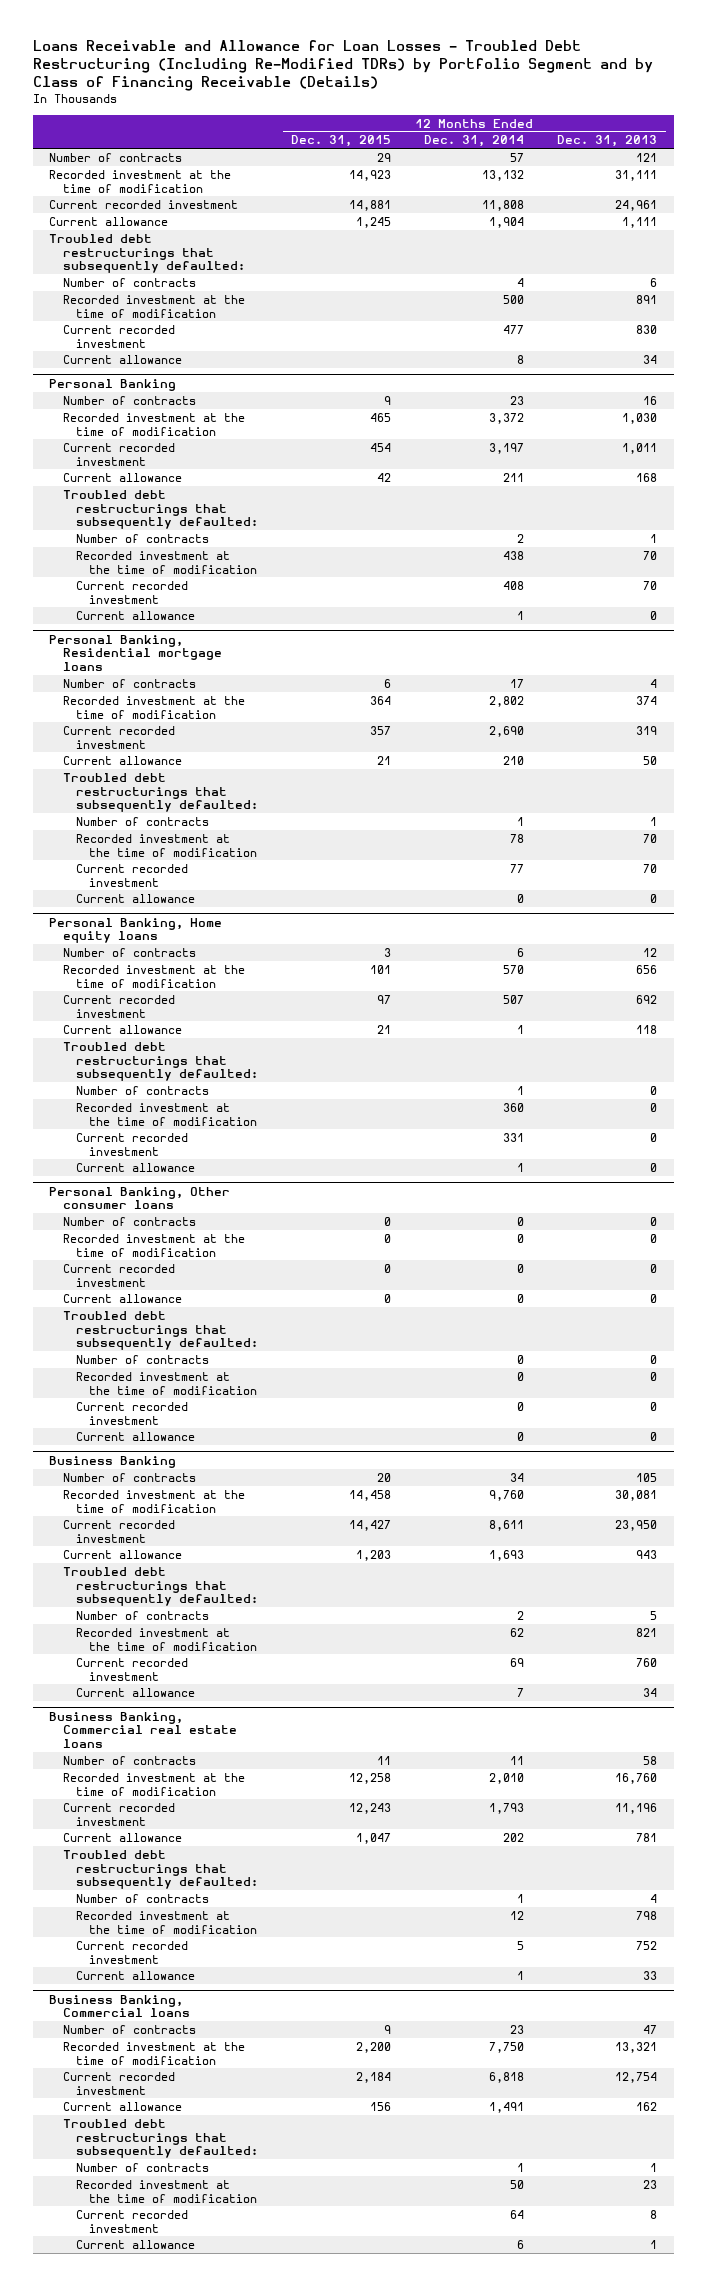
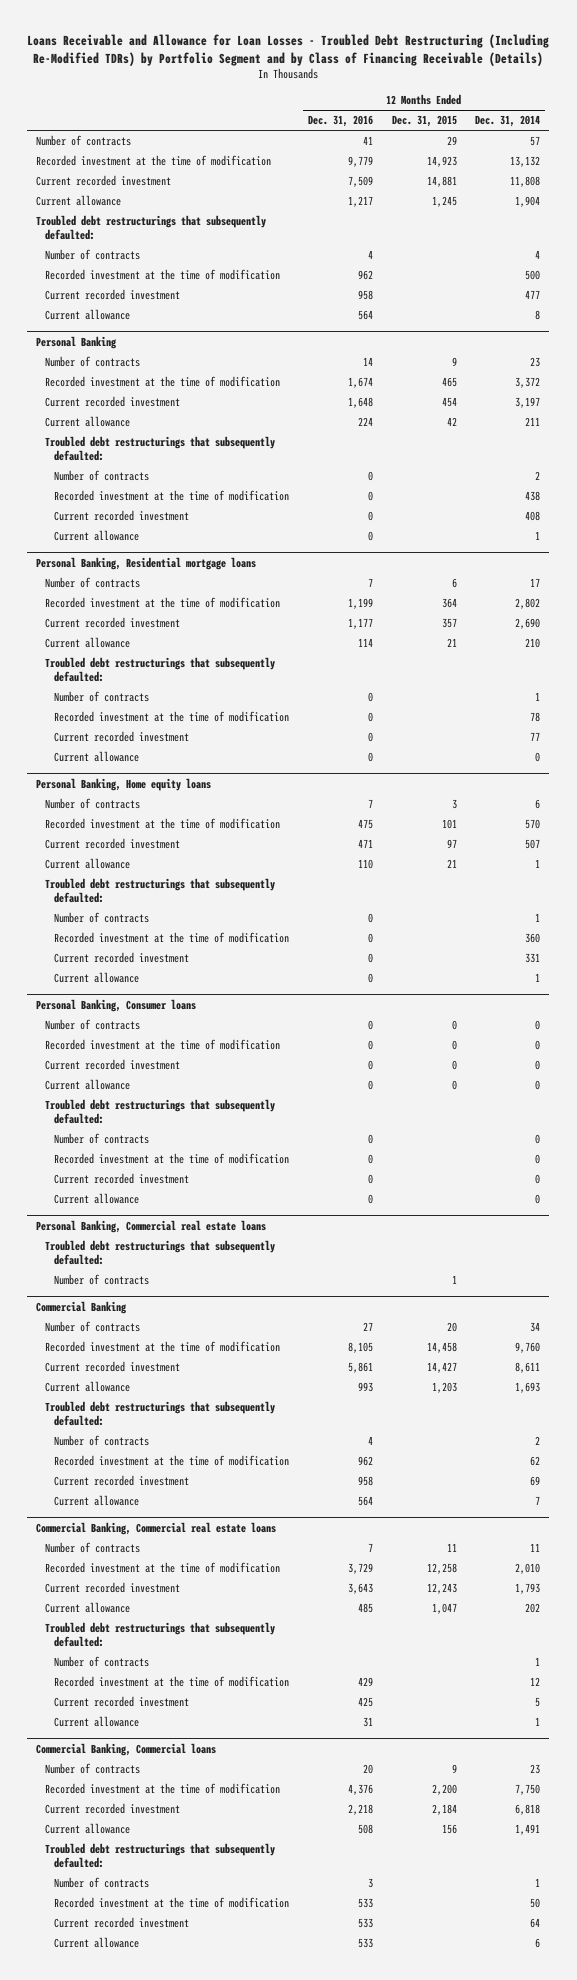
[557,135,658,148] Dec. 31, 2013 -> none
none -> [307,115,373,128] Dec. 31, 2016
[49,1186,231,1210] Personal Banking, Other consumer loans -> [36,999,197,1013] Personal Banking, Consumer loans
none -> [36,1220,267,1234] Personal Banking, Commercial real estate loans
none -> [45,1240,276,1266] Troubled debt restructurings that subsequently defaulted:
none -> [54,1274,150,1286] Number of contracts
[49,1455,177,1468] Business Banking -> [36,1301,128,1315] Commercial Banking
[49,1711,237,1749] Business Banking, Commercial real estate loans -> [36,1522,277,1536] Commercial Banking, Commercial real estate loans
[49,1994,190,2018] Business Banking, Commercial loans -> [36,1743,217,1757] Commercial Banking, Commercial loans

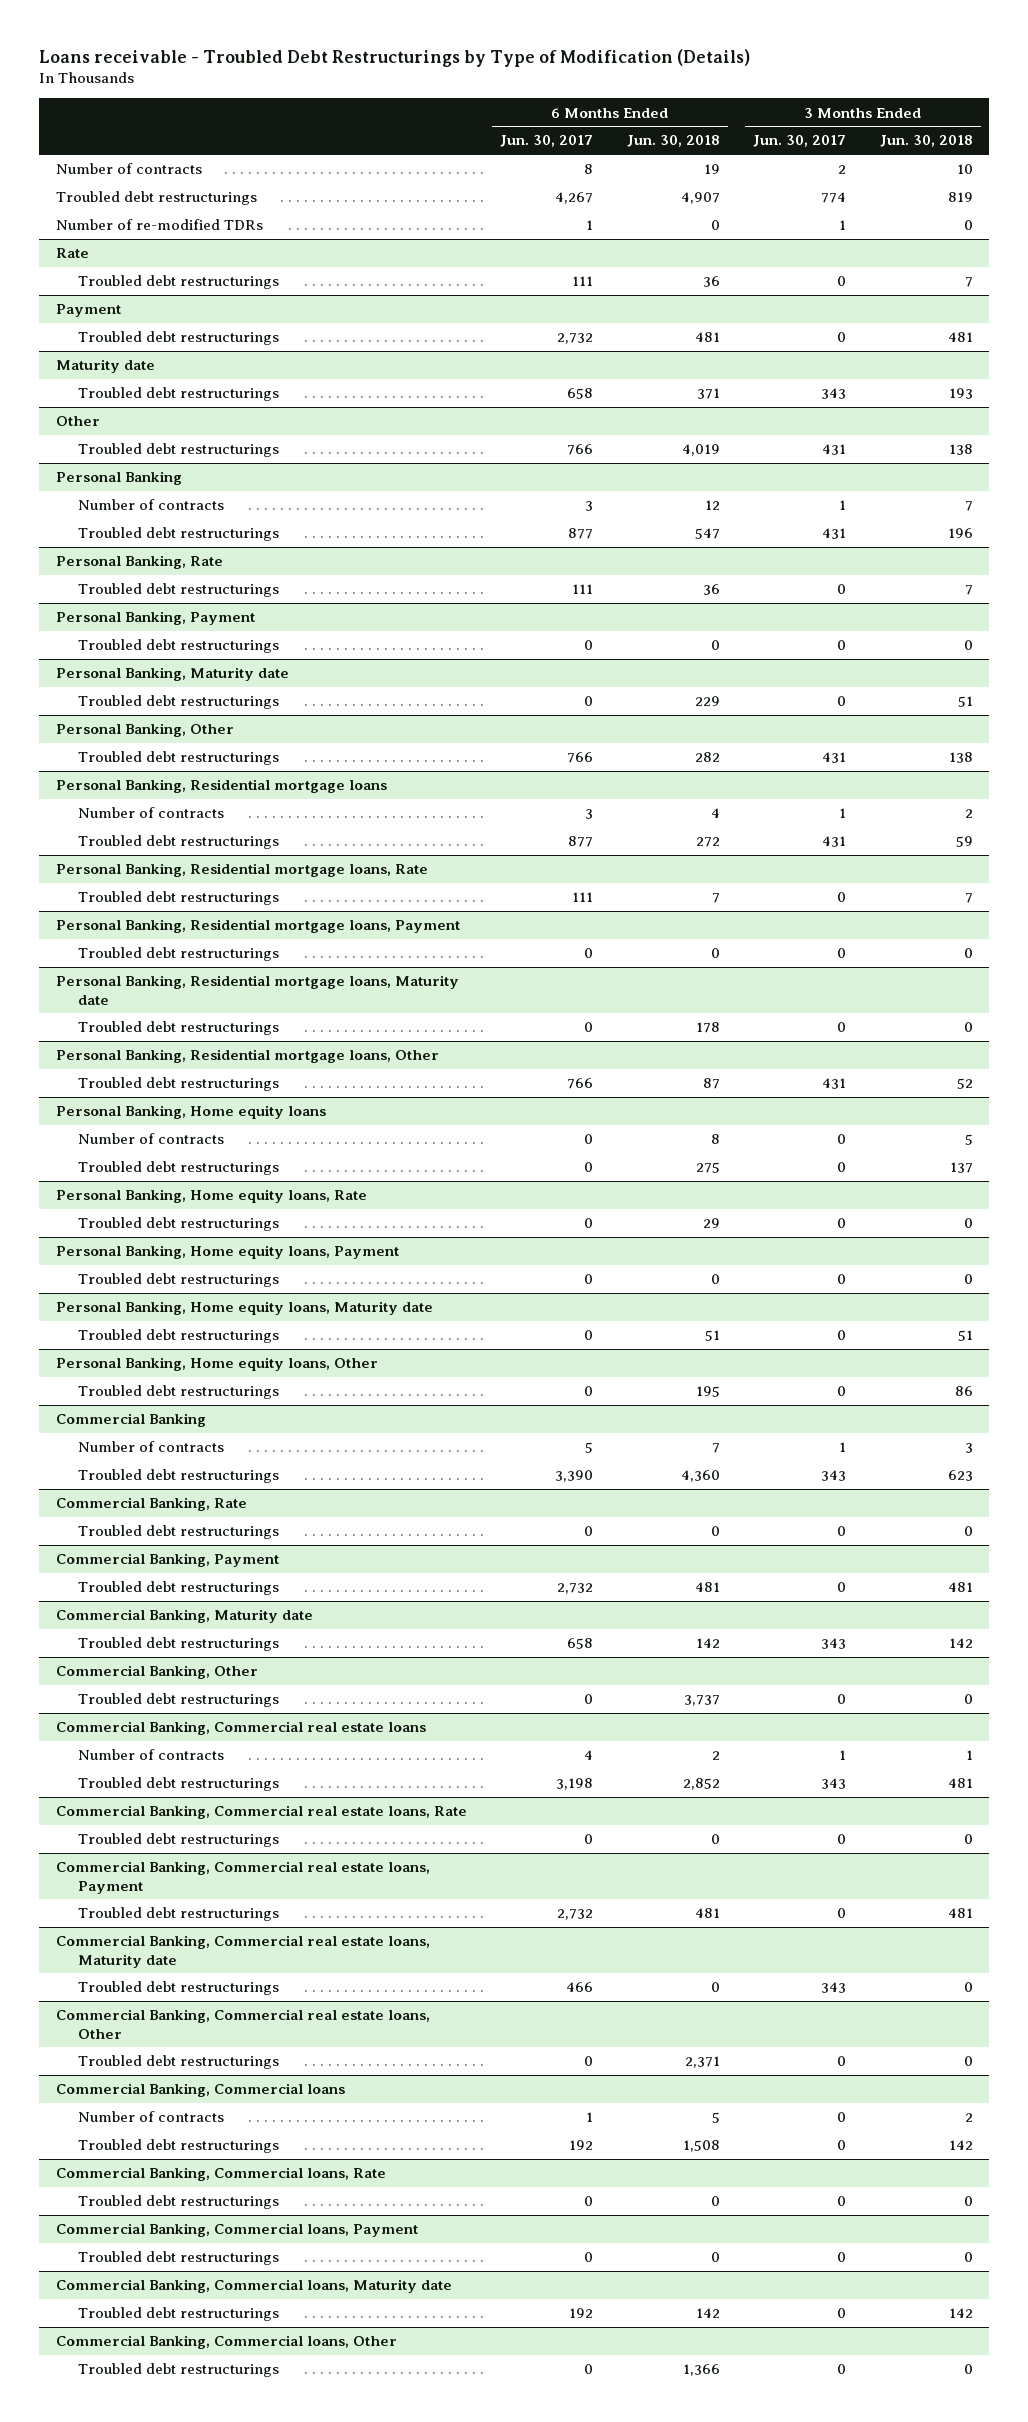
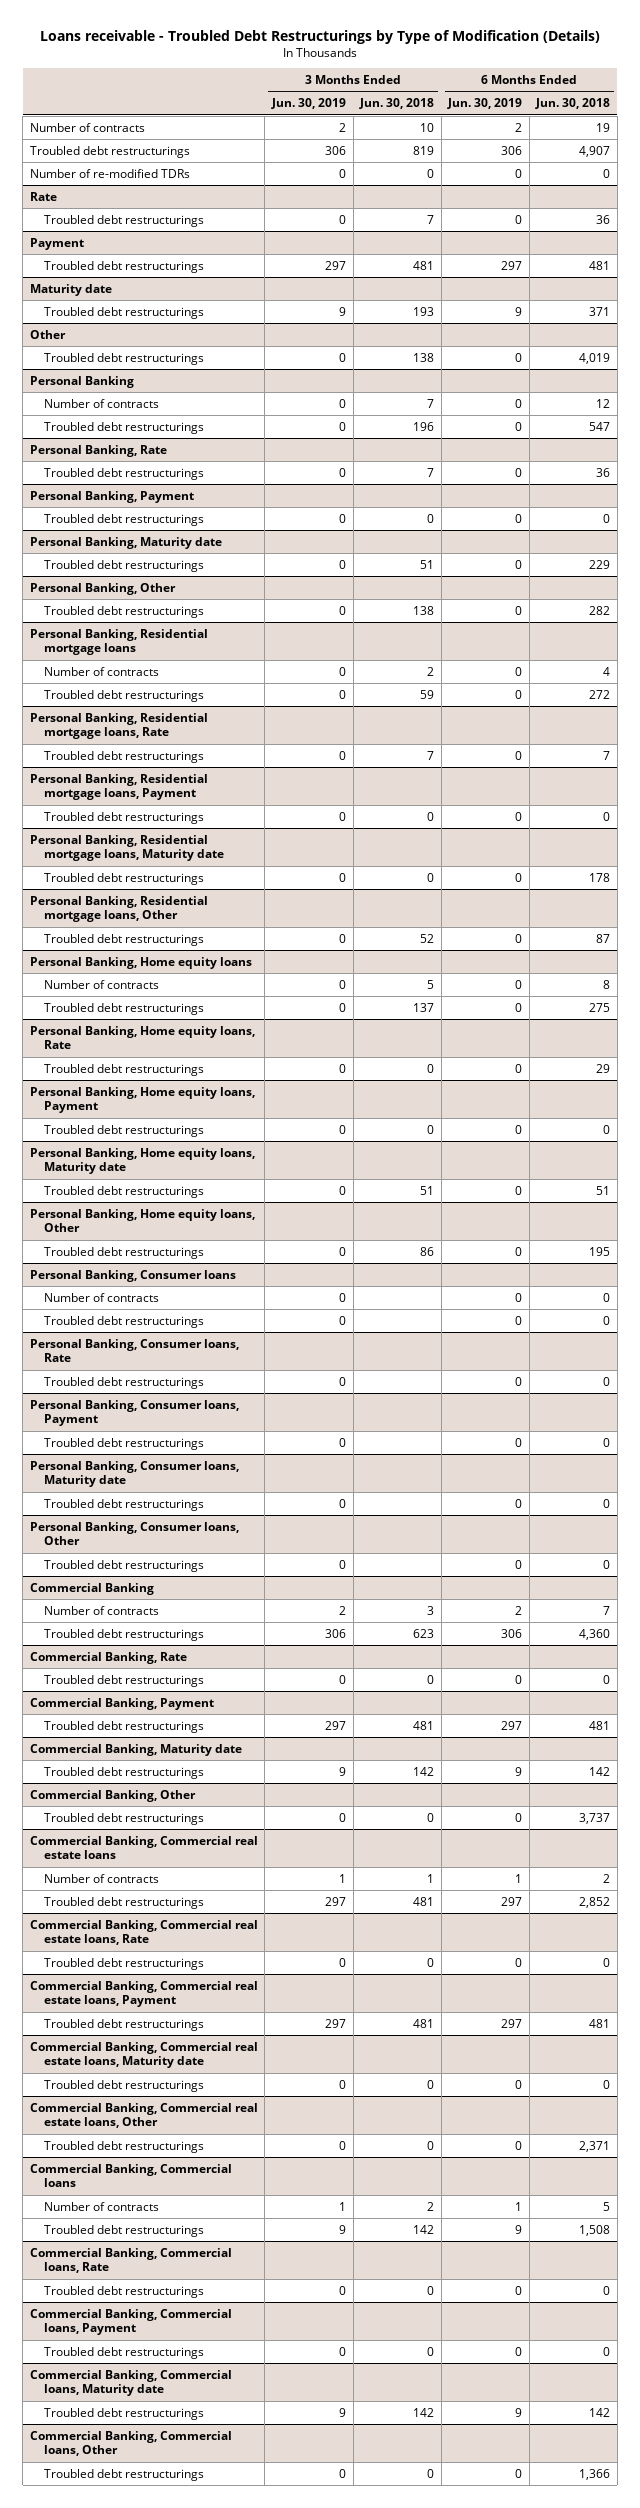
[500,135,594,148] Jun. 30, 2017 -> none
[753,135,847,148] Jun. 30, 2017 -> none
none -> [271,98,347,110] Jun. 30, 2019
none -> [447,98,523,110] Jun. 30, 2019
none -> [29,1269,236,1282] Personal Banking, Consumer loans
none -> [43,1292,159,1302] Number of contracts
none -> [43,1315,204,1328] Troubled debt restructurings
none -> [29,1338,239,1363] Personal Banking, Consumer loans, Rate
none -> [43,1376,204,1389] Troubled debt restructurings
none -> [29,1399,239,1427] Personal Banking, Consumer loans, Payment
none -> [43,1437,204,1450] Troubled debt restructurings
none -> [29,1460,239,1488] Personal Banking, Consumer loans, Maturity date
none -> [43,1498,204,1511] Troubled debt restructurings
none -> [29,1521,239,1546] Personal Banking, Consumer loans, Other
none -> [43,1559,204,1572] Troubled debt restructurings

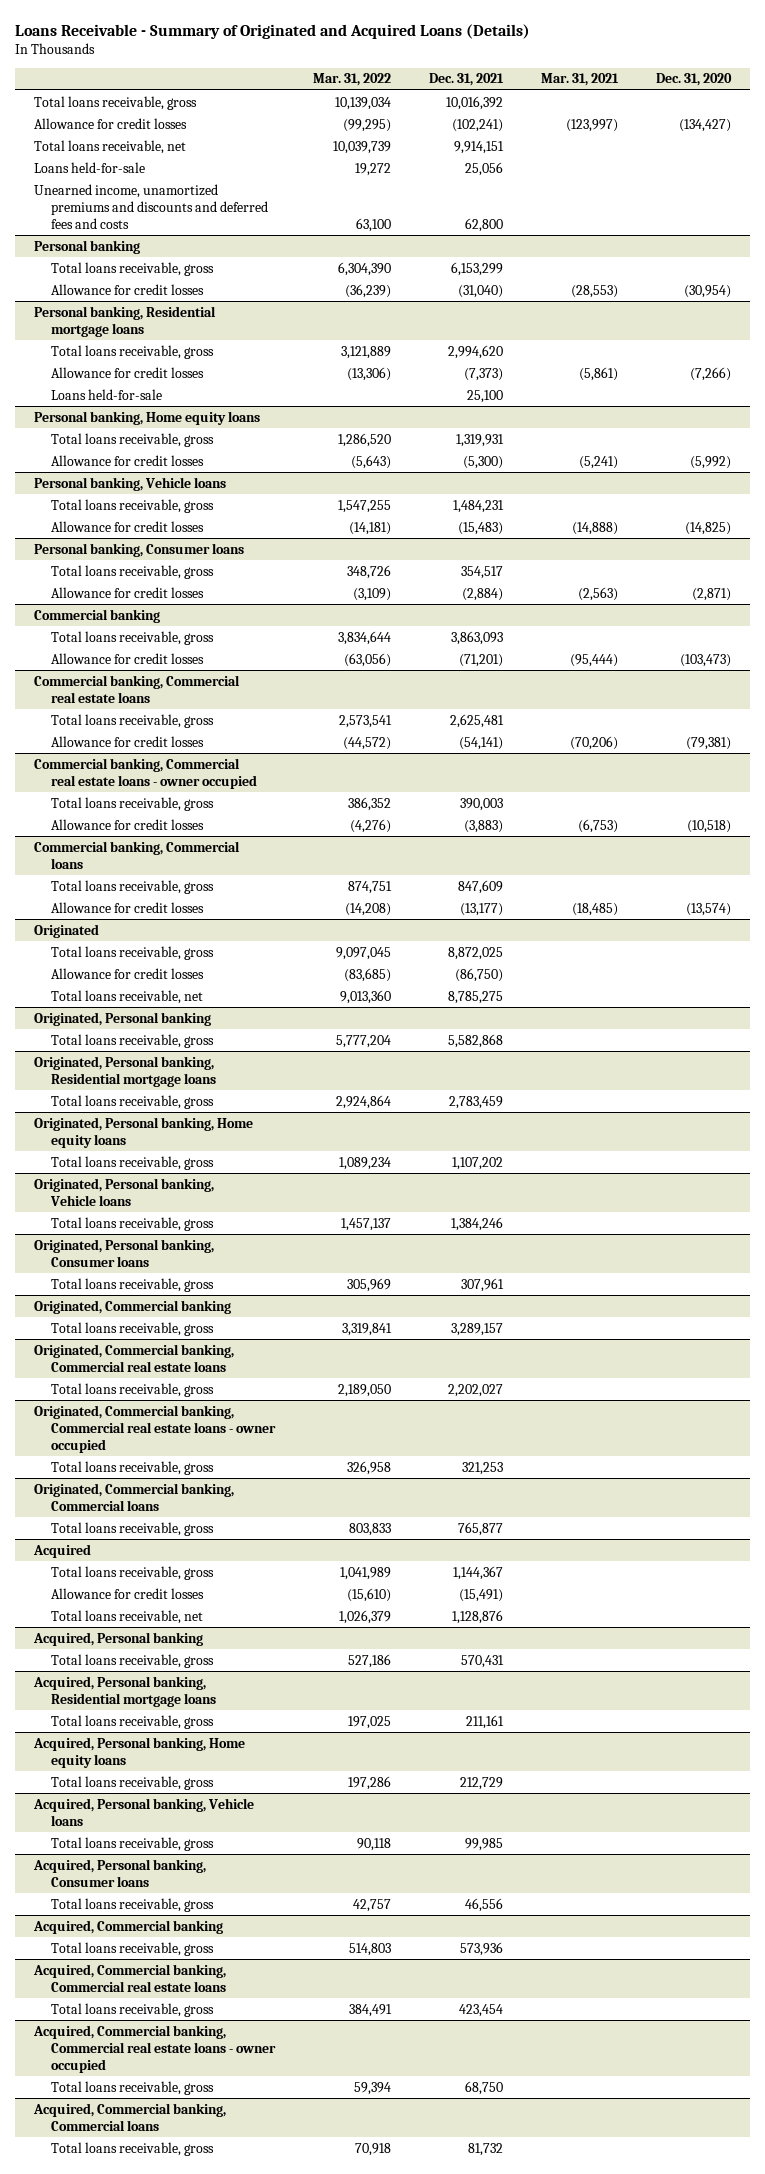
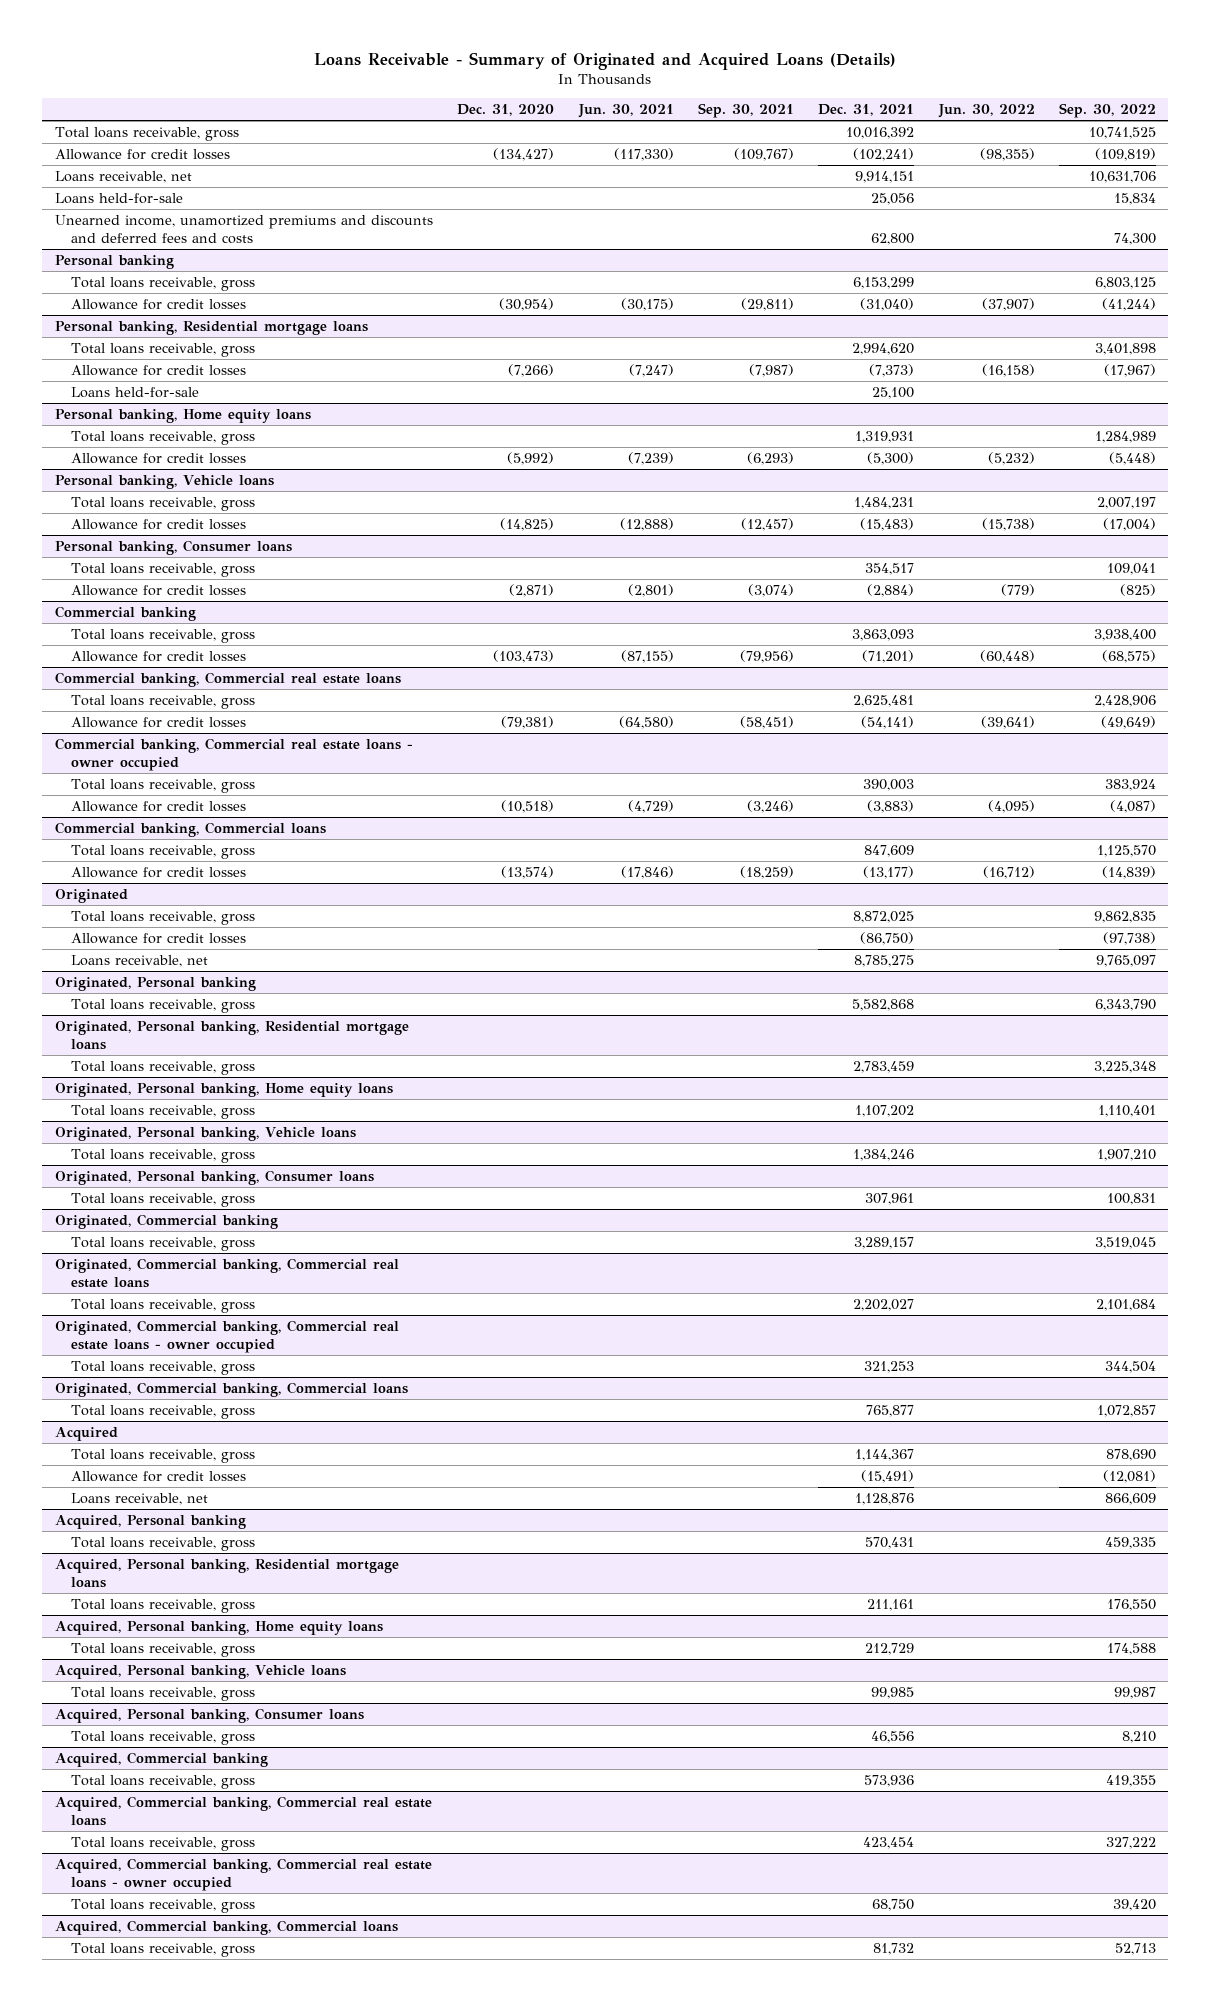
[312,73,391,87] Mar. 31, 2022 -> none
[540,73,619,87] Mar. 31, 2021 -> none
none -> [577,104,674,119] Jun. 30, 2021
none -> [697,103,794,119] Sep. 30, 2021
none -> [937,104,1035,119] Jun. 30, 2022
none -> [1059,103,1157,119] Sep. 30, 2022
[34,139,187,154] Total loans receivable, net -> [54,171,192,184] Loans receivable, net
[50,989,203,1004] Total loans receivable, net -> [70,955,208,968] Loans receivable, net
[50,1609,203,1624] Total loans receivable, net -> [70,1493,208,1506] Loans receivable, net

